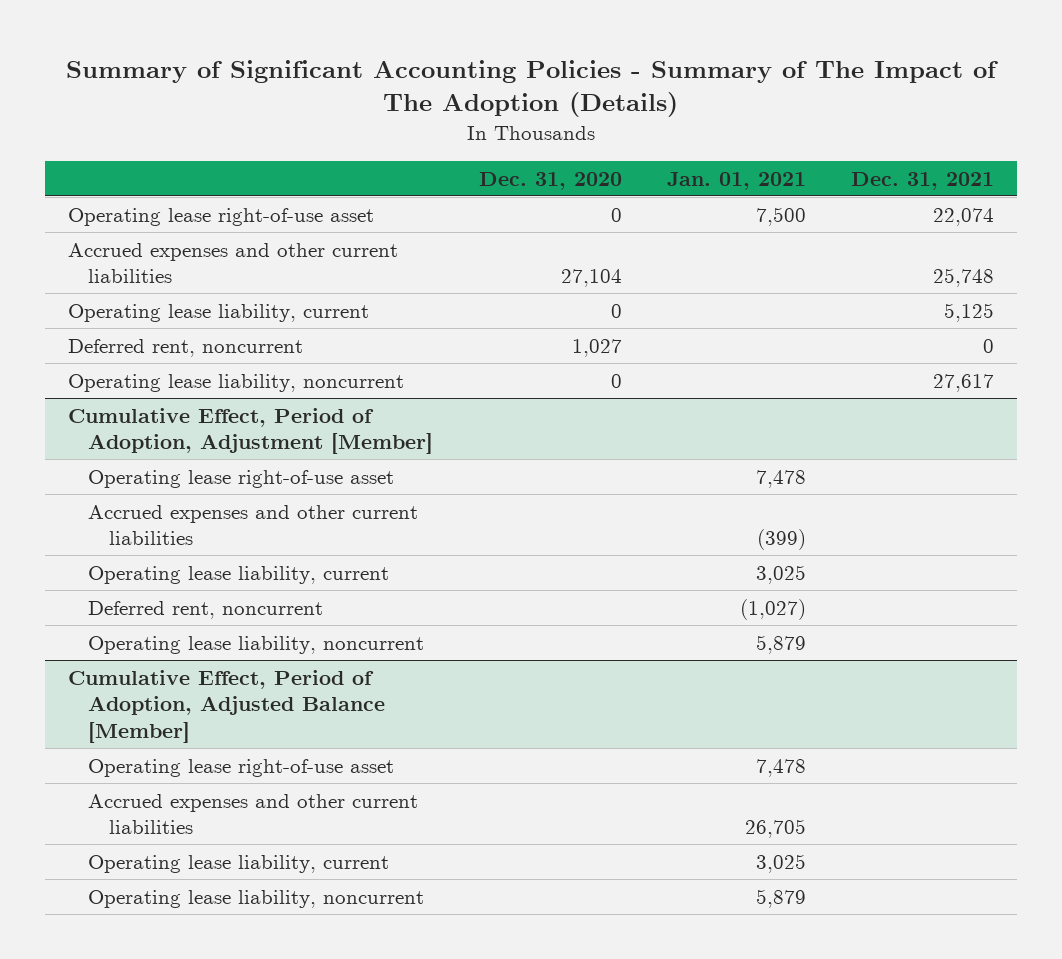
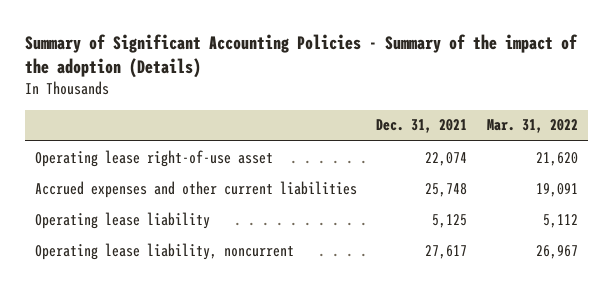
[66,60,999,118] Summary of Significant Accounting Policies - Summary of The Impact of The Adoption (Details) -> [25,34,579,79] Summary of Significant Accounting Policies - Summary of the impact of the adoption (Details)
[478,171,622,190] Dec. 31, 2020 -> none
[666,171,806,190] Jan. 01, 2021 -> none
none -> [486,119,578,134] Mar. 31, 2022
[68,338,304,357] Deferred rent, noncurrent -> none
[68,303,370,322] Operating lease liability, current -> [34,211,210,229] Operating lease liability
[68,407,434,455] Cumulative Effect, Period of Adoption, Adjustment [Member] -> none
[88,469,395,488] Operating lease right-of-use asset -> none
[88,504,419,546] Accrued expenses and other current liabilities -> none
[88,565,390,584] Operating lease liability, current -> none
[88,600,324,619] Deferred rent, noncurrent -> none
[88,635,425,654] Operating lease liability, noncurrent -> none
[68,669,386,743] Cumulative Effect, Period of Adoption, Adjusted Balance [Member] -> none
[88,758,395,777] Operating lease right-of-use asset -> none
[88,793,419,835] Accrued expenses and other current liabilities -> none
[88,854,390,873] Operating lease liability, current -> none
[88,889,425,908] Operating lease liability, noncurrent -> none

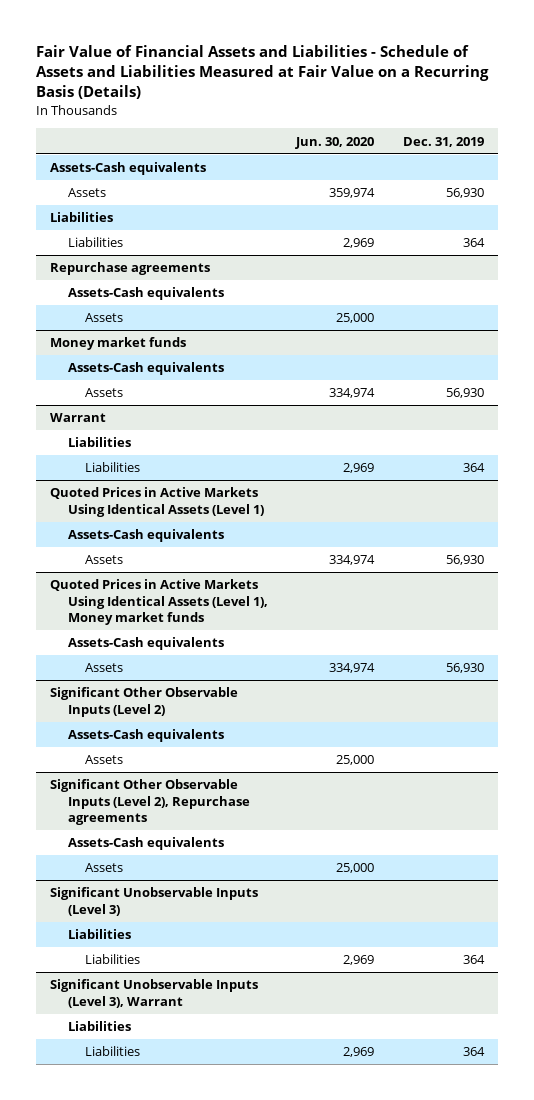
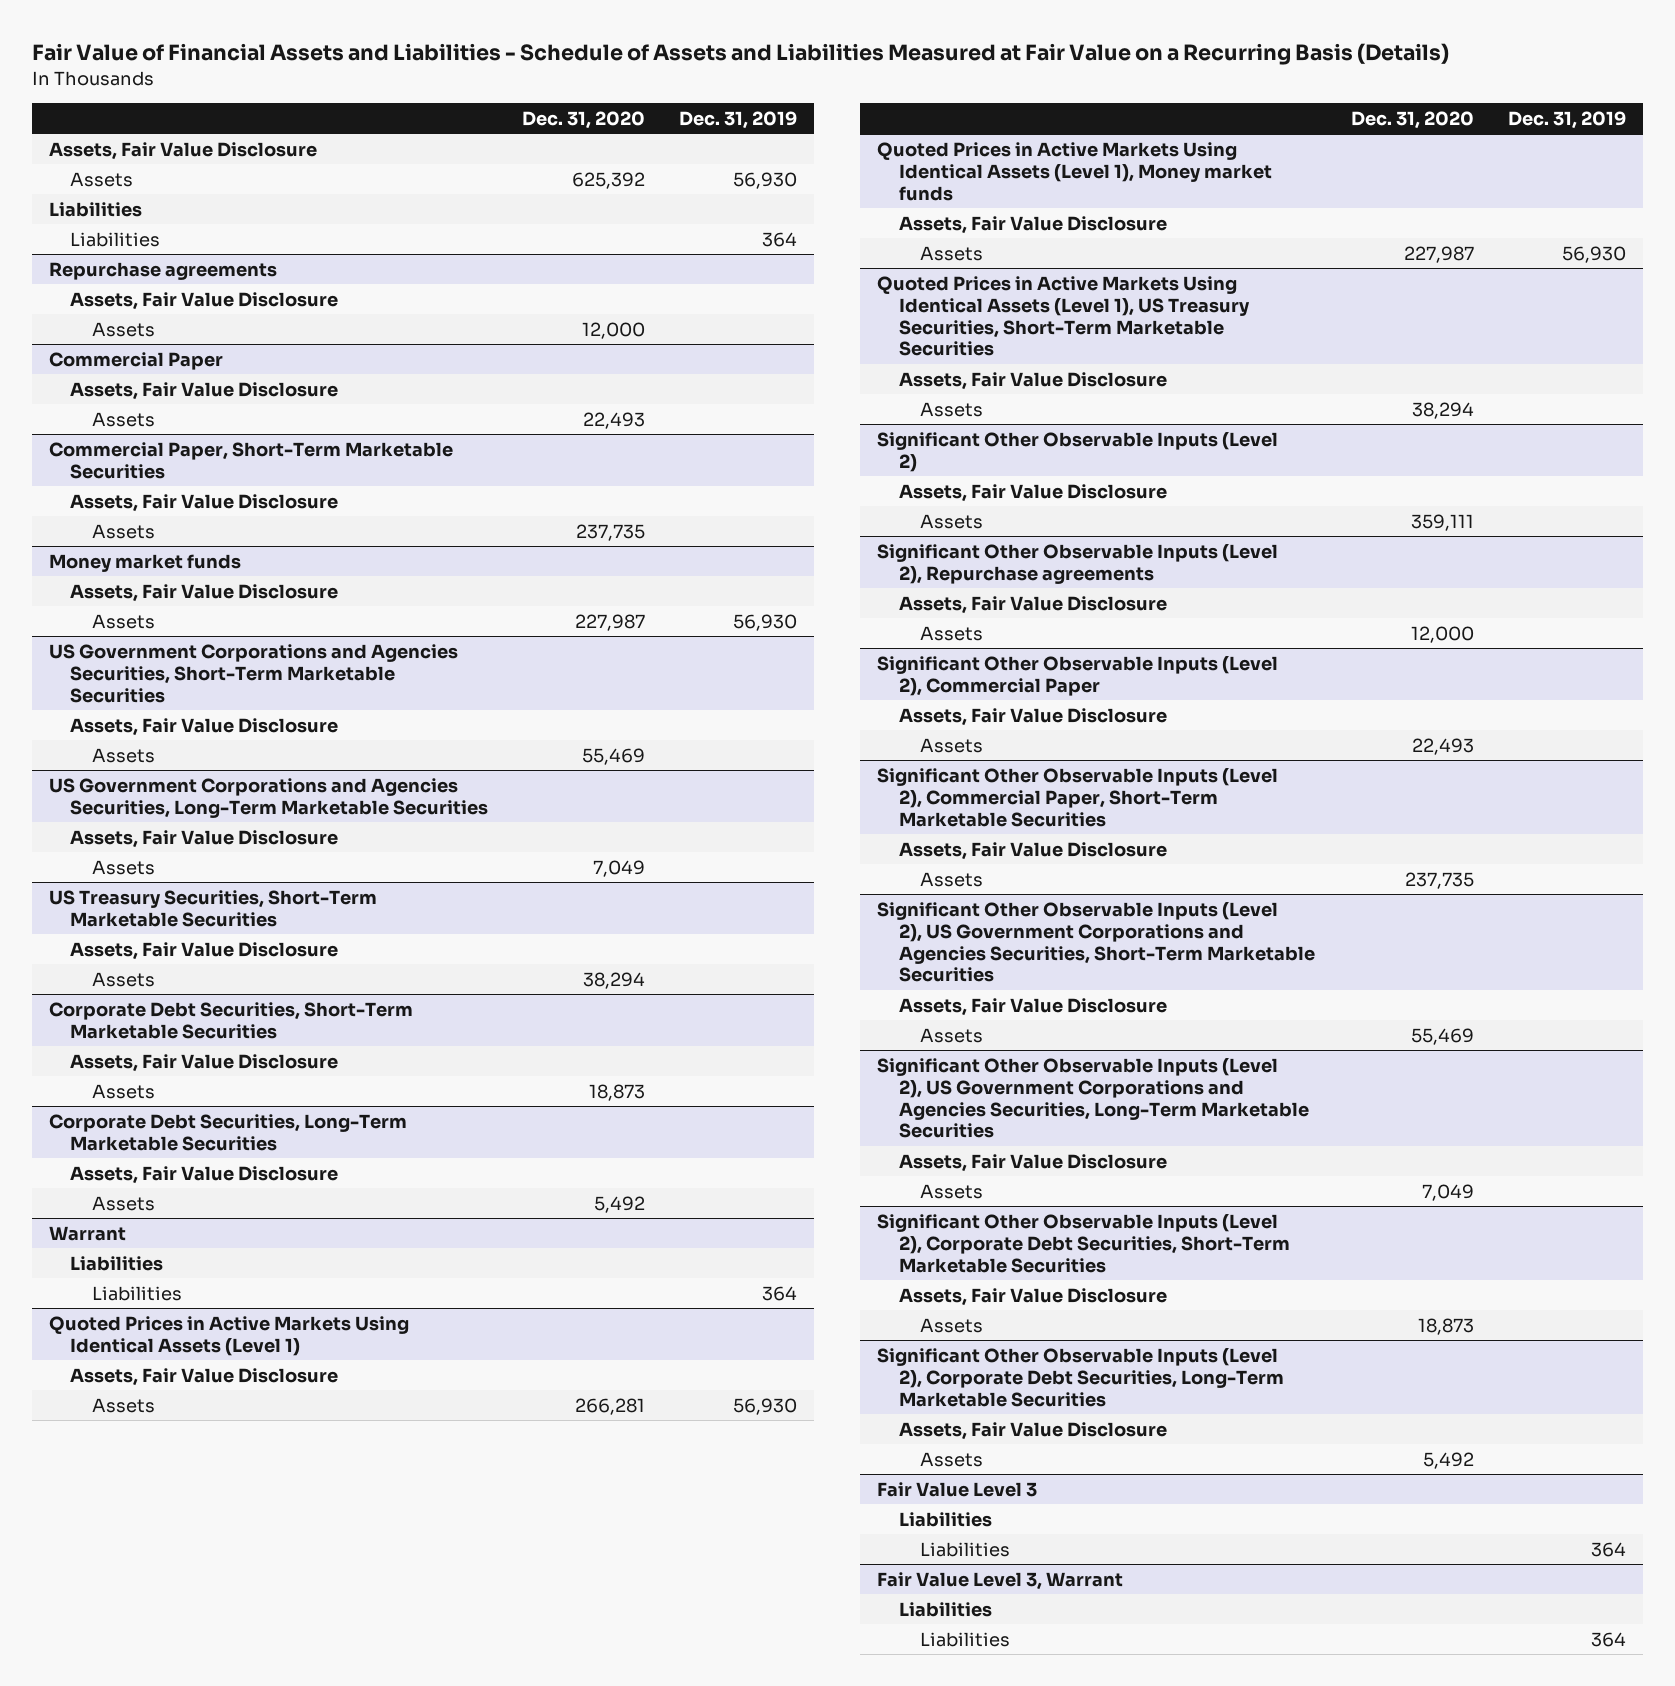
[295,136,375,149] Jun. 30, 2020 -> none
none -> [522,110,646,129] Dec. 31, 2020
[50,162,207,176] Assets-Cash equivalents -> [48,141,317,160] Assets, Fair Value Disclosure
[67,287,224,301] Assets-Cash equivalents -> [70,291,339,310] Assets, Fair Value Disclosure
none -> [48,351,223,370] Commercial Paper
none -> [70,381,339,400] Assets, Fair Value Disclosure
none -> [91,411,155,427] Assets
none -> [48,441,453,479] Commercial Paper, Short-Term Marketable Securities
none -> [70,493,339,512] Assets, Fair Value Disclosure
none -> [91,523,155,539] Assets
[67,362,224,376] Assets-Cash equivalents -> [70,583,339,602] Assets, Fair Value Disclosure
none -> [48,643,458,703] US Government Corporations and Agencies Securities, Short-Term Marketable Securities
none -> [70,717,339,736] Assets, Fair Value Disclosure
none -> [91,747,155,763] Assets
none -> [48,777,489,818] US Government Corporations and Agencies Securities, Long-Term Marketable Securities
none -> [70,829,339,848] Assets, Fair Value Disclosure
none -> [91,859,155,875] Assets
none -> [48,889,377,927] US Treasury Securities, Short-Term Marketable Securities
none -> [70,941,339,960] Assets, Fair Value Disclosure
none -> [91,971,155,987] Assets
none -> [48,1001,413,1039] Corporate Debt Securities, Short-Term Marketable Securities
none -> [70,1053,339,1072] Assets, Fair Value Disclosure
none -> [91,1083,155,1099] Assets
none -> [48,1113,407,1151] Corporate Debt Securities, Long-Term Marketable Securities
none -> [70,1165,339,1184] Assets, Fair Value Disclosure
none -> [91,1195,155,1211] Assets
[67,529,224,543] Assets-Cash equivalents -> [70,1367,339,1386] Assets, Fair Value Disclosure
[67,637,224,651] Assets-Cash equivalents -> [898,215,1167,234] Assets, Fair Value Disclosure
none -> [877,275,1250,357] Quoted Prices in Active Markets Using Identical Assets (Level 1), US Treasury Securities, Short-Term Marketable Securities
none -> [898,371,1167,390] Assets, Fair Value Disclosure
none -> [920,401,984,417] Assets
[67,729,224,743] Assets-Cash equivalents -> [898,483,1167,502] Assets, Fair Value Disclosure
[67,837,224,851] Assets-Cash equivalents -> [898,595,1167,614] Assets, Fair Value Disclosure
none -> [877,655,1279,696] Significant Other Observable Inputs (Level 2), Commercial Paper
none -> [898,707,1167,726] Assets, Fair Value Disclosure
none -> [920,737,984,753] Assets
none -> [877,767,1279,827] Significant Other Observable Inputs (Level 2), Commercial Paper, Short-Term Marketable Securities
none -> [898,841,1167,860] Assets, Fair Value Disclosure
none -> [920,871,984,887] Assets
none -> [877,901,1315,983] Significant Other Observable Inputs (Level 2), US Government Corporations and Agencies Securities, Short-Term Marketable Securities
none -> [898,997,1167,1016] Assets, Fair Value Disclosure
none -> [920,1027,984,1043] Assets
none -> [877,1057,1309,1139] Significant Other Observable Inputs (Level 2), US Government Corporations and Agencies Securities, Long-Term Marketable Securities
none -> [898,1153,1167,1172] Assets, Fair Value Disclosure
none -> [920,1183,984,1199] Assets
none -> [877,1213,1290,1273] Significant Other Observable Inputs (Level 2), Corporate Debt Securities, Short-Term Marketable Securities
none -> [898,1287,1167,1306] Assets, Fair Value Disclosure
none -> [920,1317,984,1333] Assets
none -> [877,1347,1284,1407] Significant Other Observable Inputs (Level 2), Corporate Debt Securities, Long-Term Marketable Securities
none -> [898,1421,1167,1440] Assets, Fair Value Disclosure
none -> [920,1451,984,1467] Assets
[50,887,259,916] Significant Unobservable Inputs (Level 3) -> [877,1481,1038,1497] Fair Value Level 3
[50,979,259,1008] Significant Unobservable Inputs (Level 3), Warrant -> [877,1571,1124,1590] Fair Value Level 3, Warrant

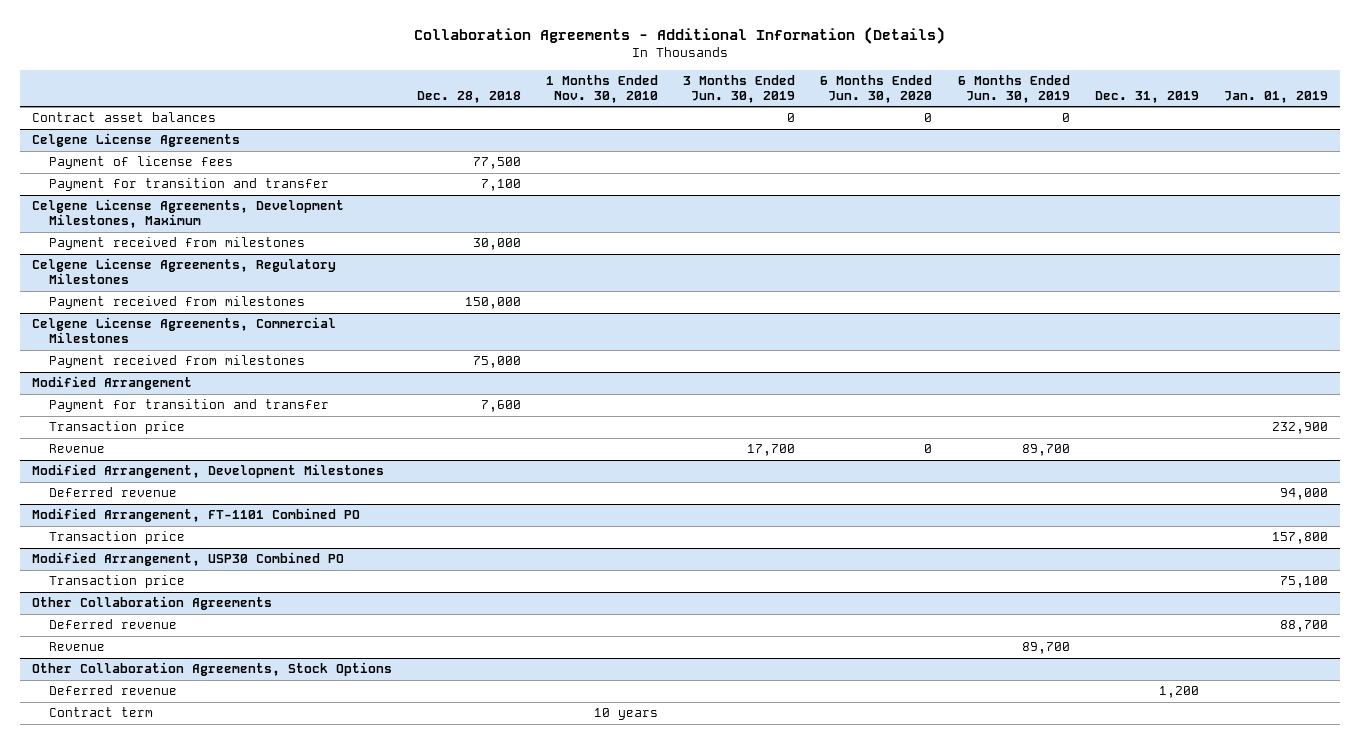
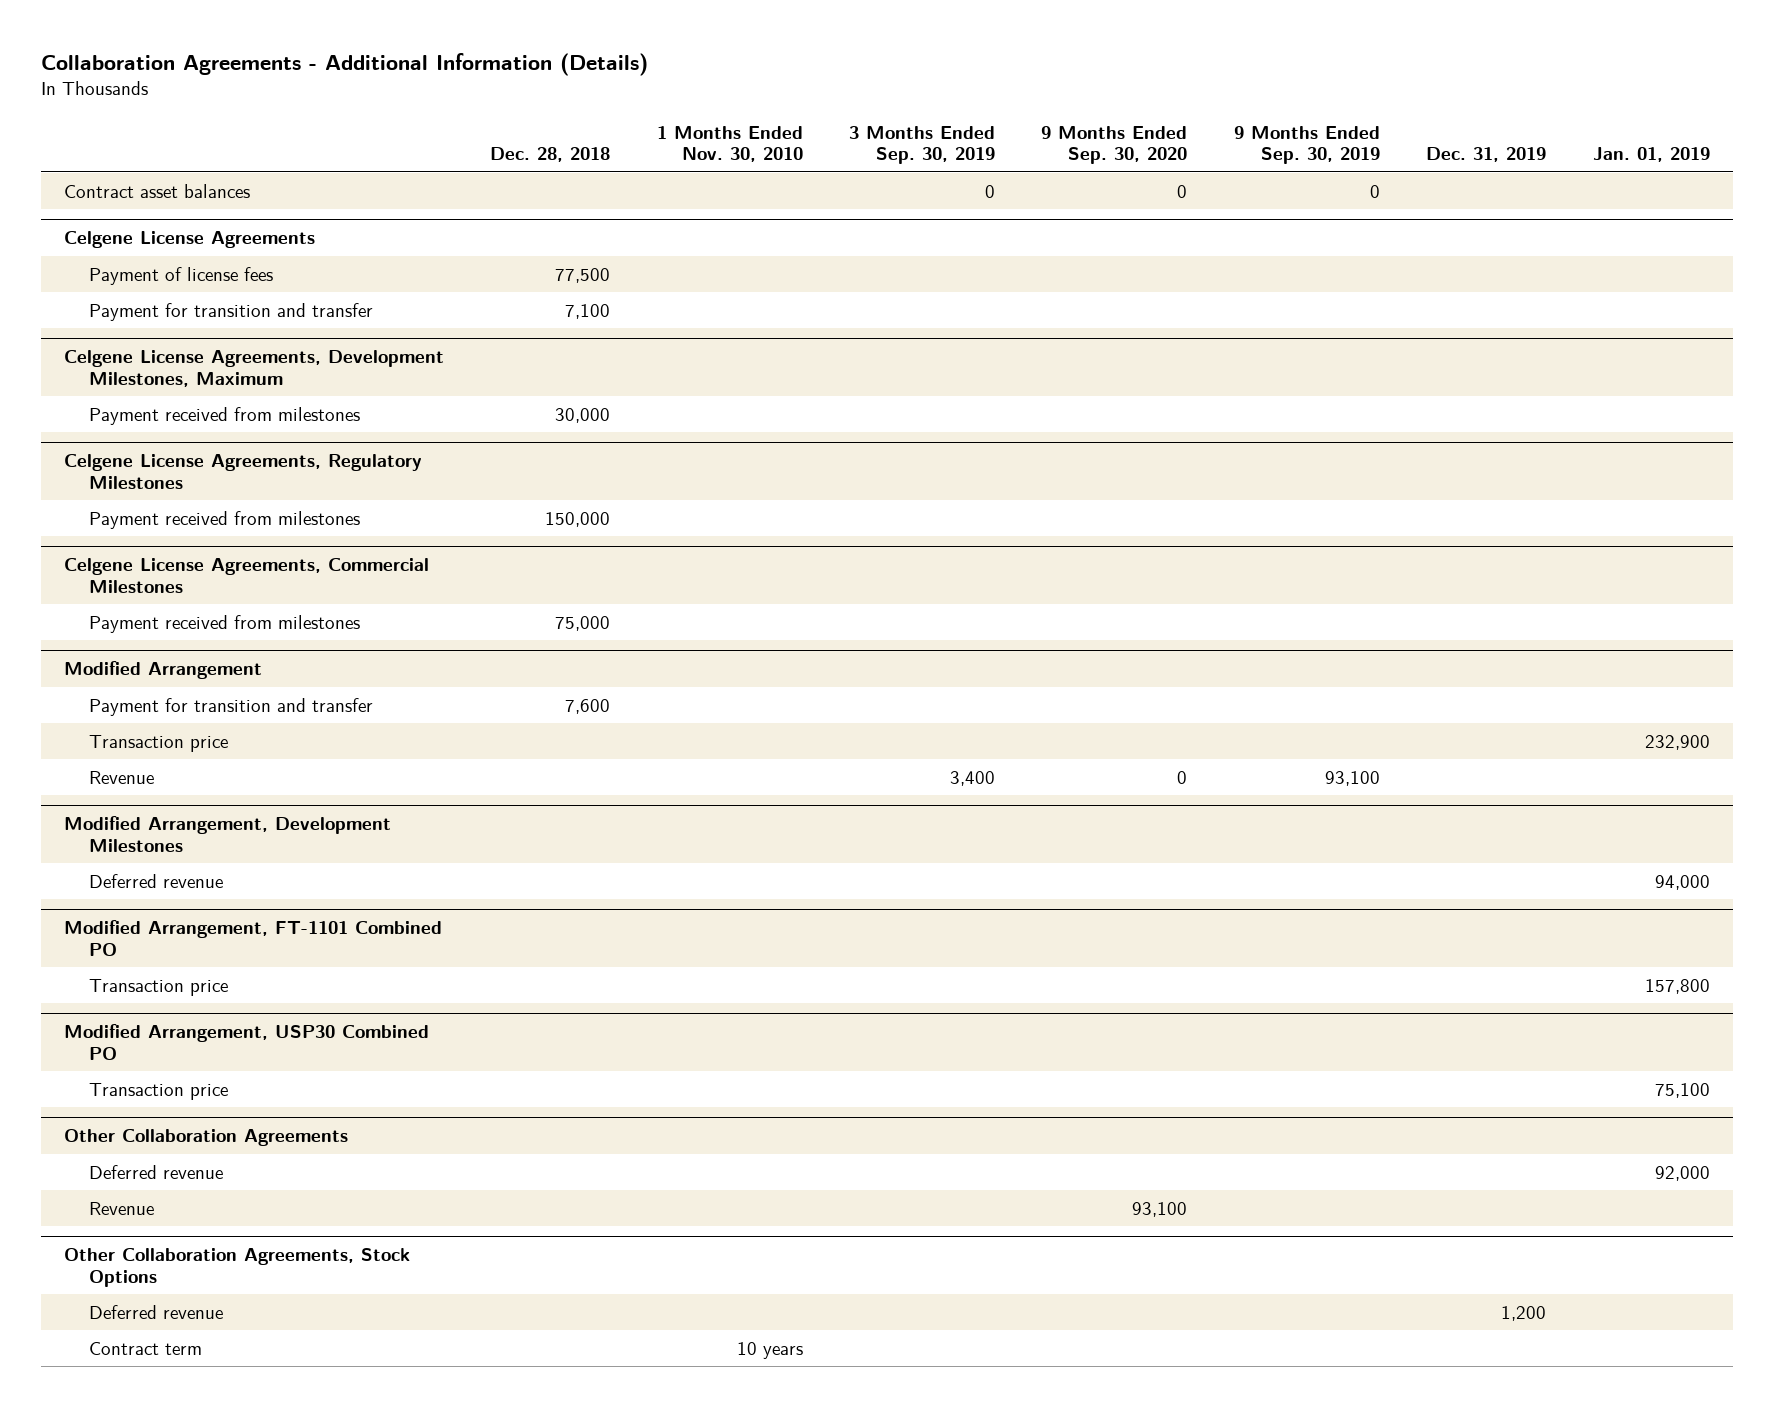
[683,75,796,104] 3 Months Ended Jun. 30, 2019 -> none
[820,75,933,104] 6 Months Ended Jun. 30, 2020 -> none
[957,75,1070,104] 6 Months Ended Jun. 30, 2019 -> none
none -> [849,125,996,165] 3 Months Ended Sep. 30, 2019
none -> [1041,125,1188,165] 9 Months Ended Sep. 30, 2020
none -> [1233,125,1380,165] 9 Months Ended Sep. 30, 2019
[1279,620,1328,633] 88,700 -> [1654,1165,1710,1181] 92,000

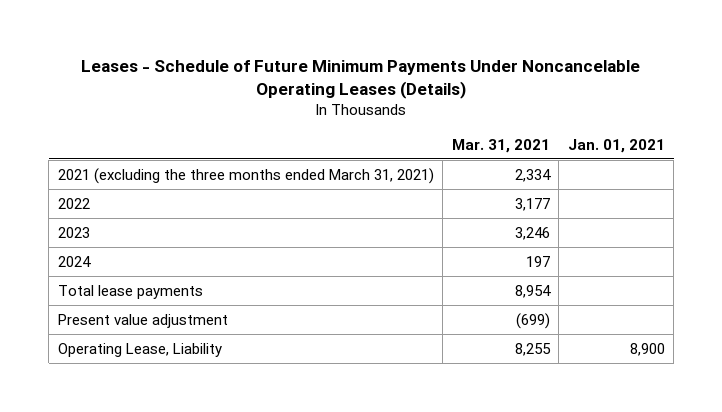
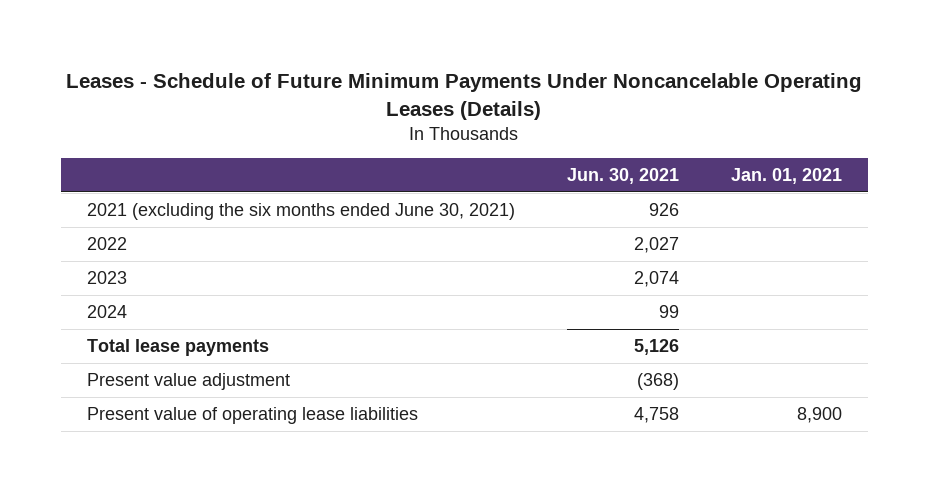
[451,138,550,153] Mar. 31, 2021 -> none
none -> [566,167,679,184] Jun. 30, 2021
[57,167,434,184] 2021 (excluding the three months ended March 31, 2021) -> [86,203,515,221] 2021 (excluding the six months ended June 30, 2021)
[57,342,222,357] Operating Lease, Liability -> [86,407,418,425] Present value of operating lease liabilities

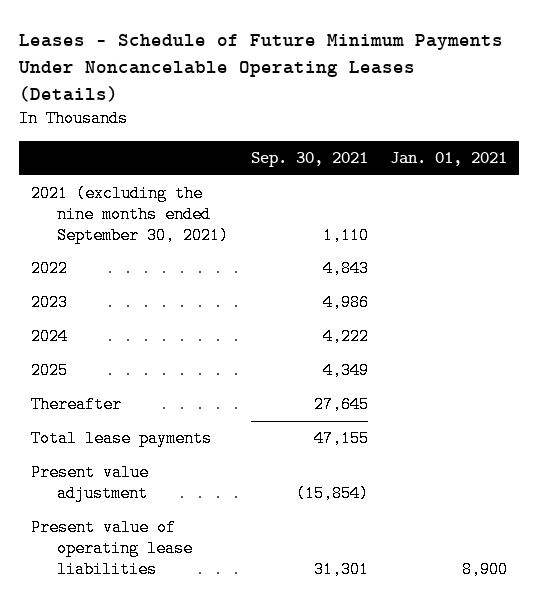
[566,167,679,184] Jun. 30, 2021 -> none
none -> [250,151,368,167] Sep. 30, 2021
[86,203,515,221] 2021 (excluding the six months ended June 30, 2021) -> [30,185,230,244] 2021 (excluding the nine months ended September 30, 2021)
none -> [30,362,68,380] 2025
none -> [30,396,122,414] Thereafter

